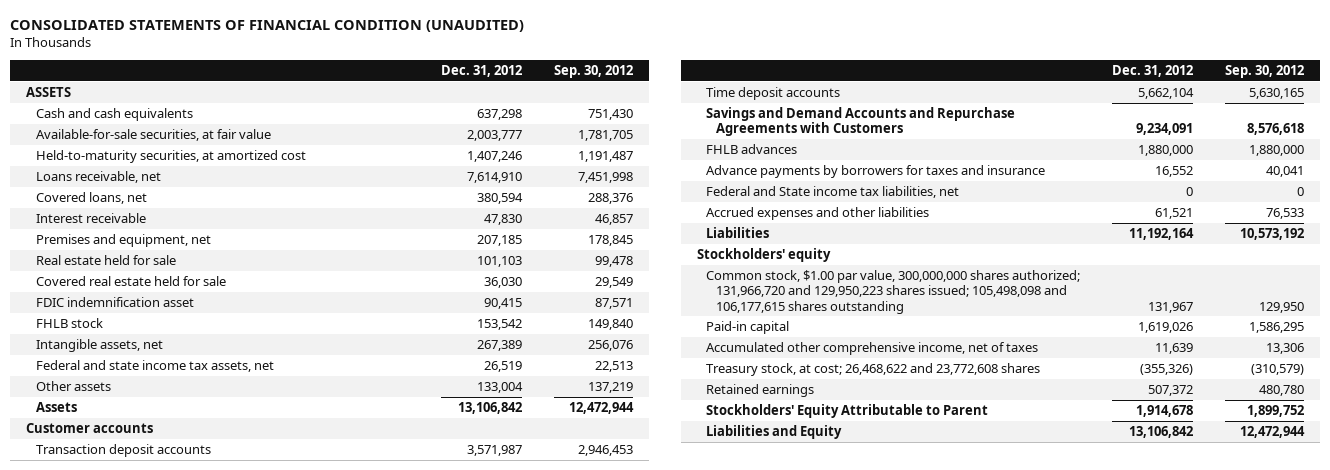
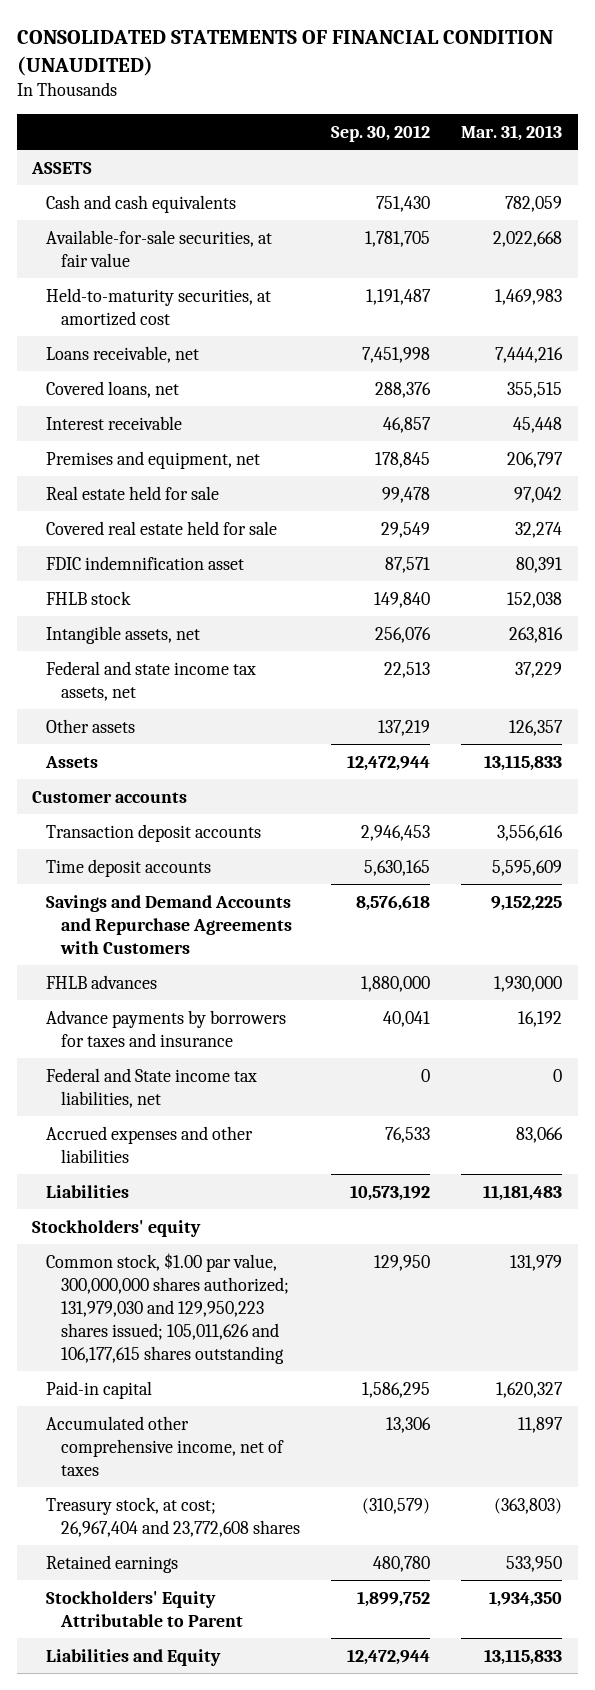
[441,64,523,77] Dec. 31, 2012 -> none
none -> [461,124,563,141] Mar. 31, 2013
[706,269,1081,314] Common stock, $1.00 par value, 300,000,000 shares authorized; 131,966,720 and 129,950,223 shares issued; 105,498,098 and 106,177,615 shares outstanding -> [46,1252,289,1364] Common stock, $1.00 par value, 300,000,000 shares authorized; 131,979,030 and 129,950,223 shares issued; 105,011,626 and 106,177,615 shares outstanding
[706,362,1041,376] Treasury stock, at cost; 26,468,622 and 23,772,608 shares -> [46,1496,300,1537] Treasury stock, at cost; 26,967,404 and 23,772,608 shares

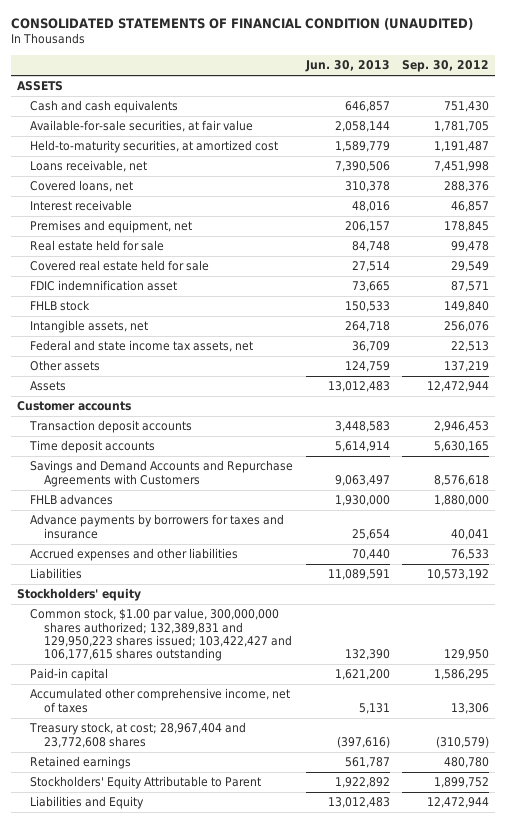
[461,124,563,141] Mar. 31, 2013 -> none
none -> [304,60,390,73] Jun. 30, 2013
[46,1067,258,1108] Federal and State income tax liabilities, net -> none
[46,1252,289,1364] Common stock, $1.00 par value, 300,000,000 shares authorized; 131,979,030 and 129,950,223 shares issued; 105,011,626 and 106,177,615 shares outstanding -> [30,608,292,662] Common stock, $1.00 par value, 300,000,000 shares authorized; 132,389,831 and 129,950,223 shares issued; 103,422,427 and 106,177,615 shares outstanding
[46,1496,300,1537] Treasury stock, at cost; 26,967,404 and 23,772,608 shares -> [29,722,247,748] Treasury stock, at cost; 28,967,404 and 23,772,608 shares

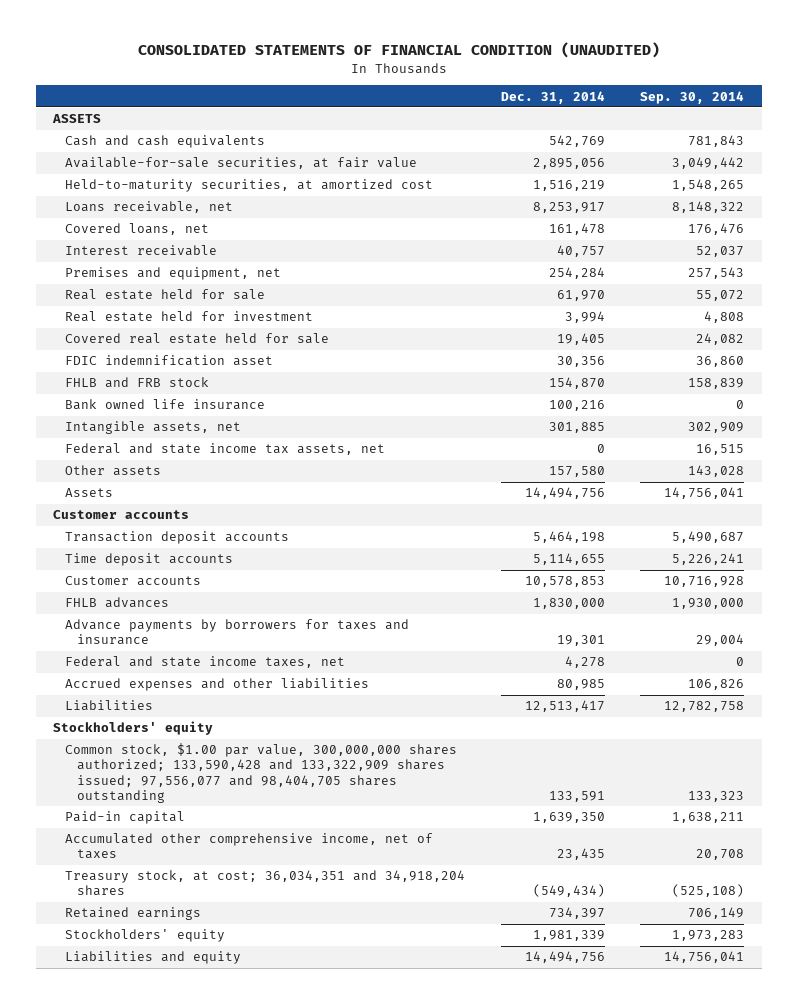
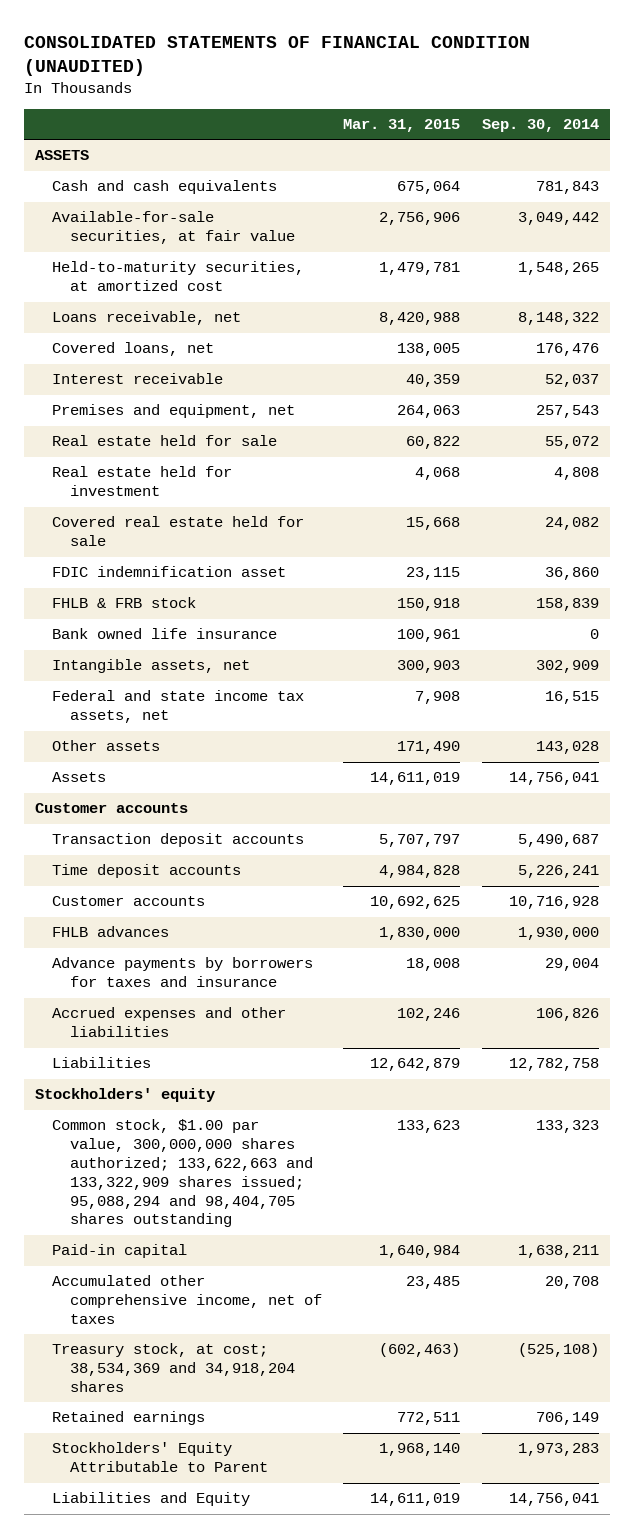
[500,90,605,104] Dec. 31, 2014 -> none
none -> [343,118,461,132] Mar. 31, 2015
[65,377,210,389] FHLB and FRB stock -> [52,597,197,609] FHLB & FRB stock
[65,656,346,669] Federal and state income taxes, net -> none
[65,743,458,803] Common stock, $1.00 par value, 300,000,000 shares authorized; 133,590,428 and 133,322,909 shares issued; 97,556,077 and 98,404,705 shares outstanding -> [52,1119,313,1228] Common stock, $1.00 par value, 300,000,000 shares authorized; 133,622,663 and 133,322,909 shares issued; 95,088,294 and 98,404,705 shares outstanding
[65,870,466,897] Treasury stock, at cost; 36,034,351 and 34,918,204 shares -> [52,1343,295,1393] Treasury stock, at cost; 38,534,369 and 34,918,204 shares
[65,929,226,943] Stockholders' equity -> [52,1442,268,1473] Stockholders' Equity Attributable to Parent
[65,951,242,965] Liabilities and equity -> [52,1492,251,1507] Liabilities and Equity

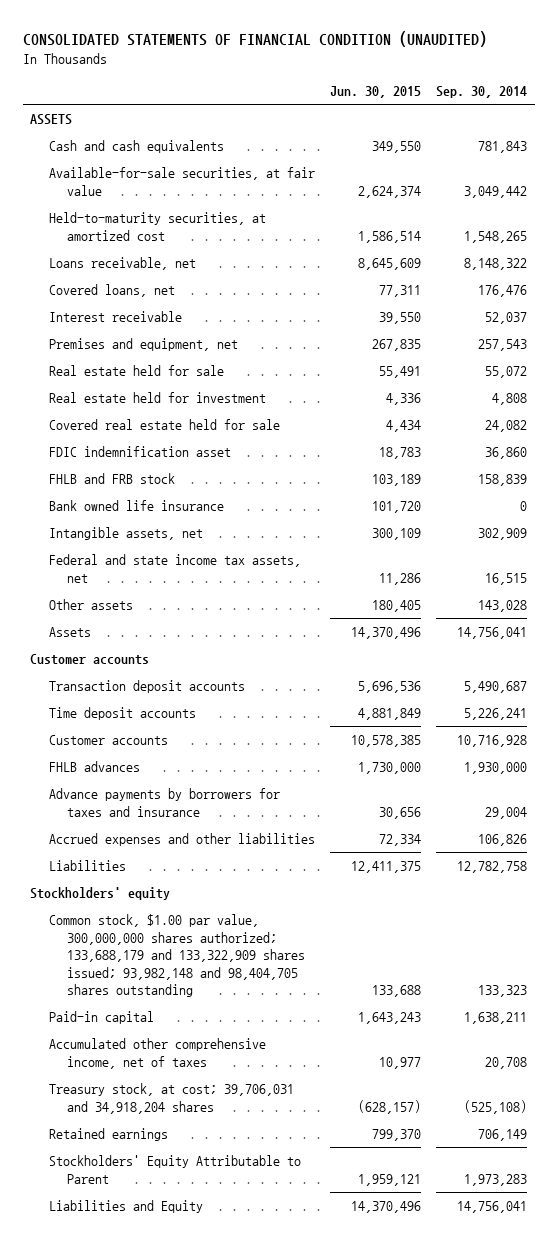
[343,118,461,132] Mar. 31, 2015 -> none
none -> [329,85,421,98] Jun. 30, 2015
[52,597,197,609] FHLB & FRB stock -> [48,473,175,485] FHLB and FRB stock
[52,1119,313,1228] Common stock, $1.00 par value, 300,000,000 shares authorized; 133,622,663 and 133,322,909 shares issued; 95,088,294 and 98,404,705 shares outstanding -> [48,914,305,998] Common stock, $1.00 par value, 300,000,000 shares authorized; 133,688,179 and 133,322,909 shares issued; 93,982,148 and 98,404,705 shares outstanding
[52,1343,295,1393] Treasury stock, at cost; 38,534,369 and 34,918,204 shares -> [48,1083,294,1114] Treasury stock, at cost; 39,706,031 and 34,918,204 shares

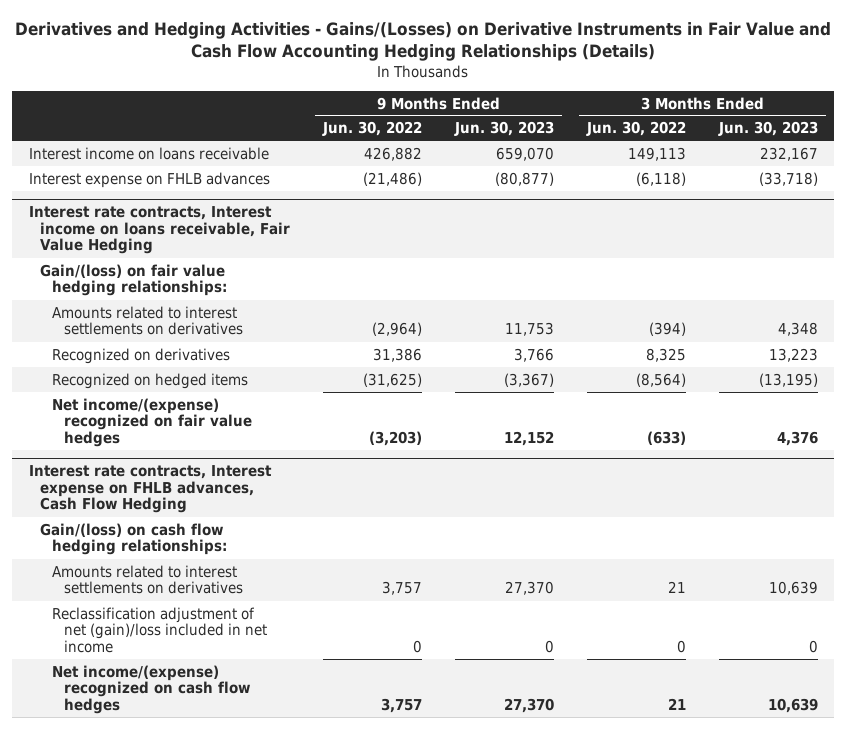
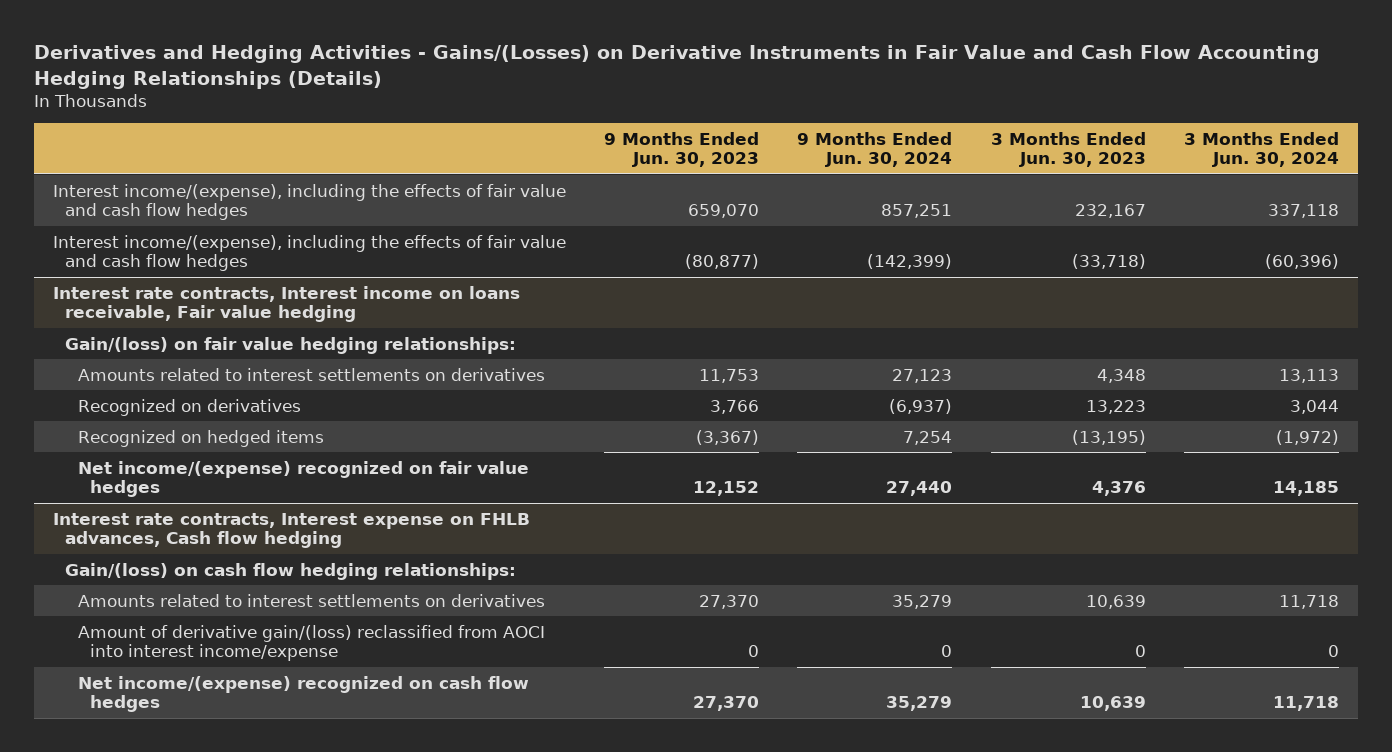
[322,121,423,137] Jun. 30, 2022 -> none
[586,121,687,137] Jun. 30, 2022 -> none
none -> [797,131,953,168] 9 Months Ended Jun. 30, 2024
none -> [1184,131,1340,168] 3 Months Ended Jun. 30, 2024
[28,146,269,160] Interest income on loans receivable -> [52,183,566,221] Interest income/(expense), including the effects of fair value and cash flow hedges
[28,171,270,188] Interest expense on FHLB advances -> [52,234,566,272] Interest income/(expense), including the effects of fair value and cash flow hedges
[28,206,291,255] Interest rate contracts, Interest income on loans receivable, Fair Value Hedging -> [52,285,520,323] Interest rate contracts, Interest income on loans receivable, Fair value hedging
[28,465,272,514] Interest rate contracts, Interest expense on FHLB advances, Cash Flow Hedging -> [52,512,530,549] Interest rate contracts, Interest expense on FHLB advances, Cash flow hedging
[52,606,267,654] Reclassification adjustment of net (gain)/loss included in net income -> [77,624,545,662] Amount of derivative gain/(loss) reclassified from AOCI into interest income/expense

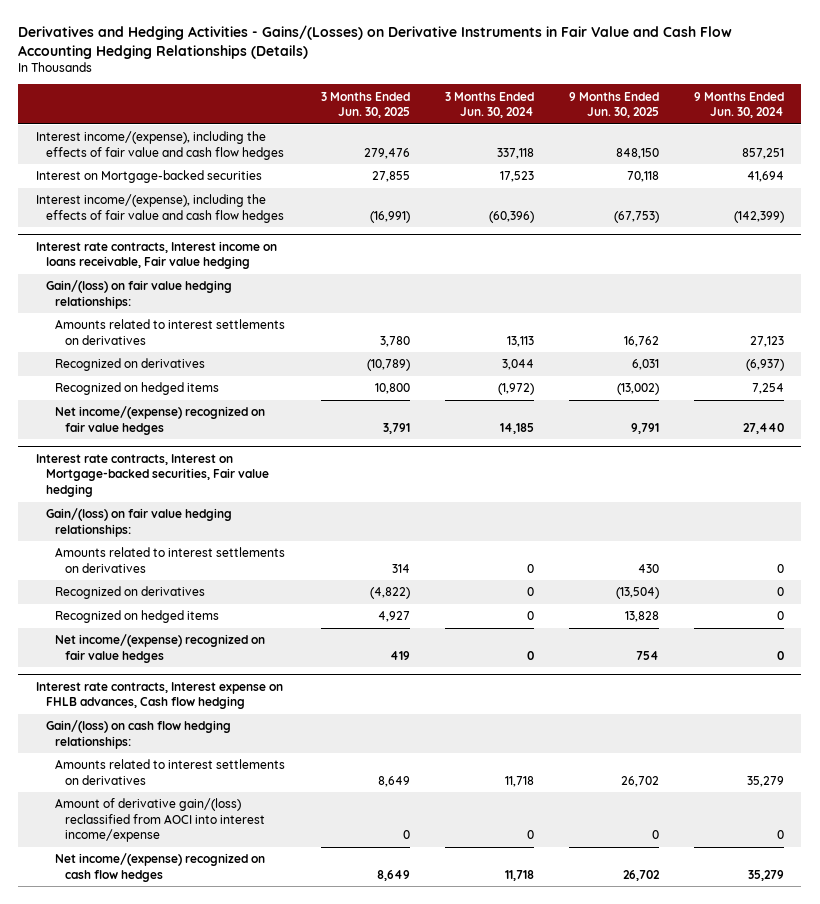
[604,131,760,168] 9 Months Ended Jun. 30, 2023 -> none
[990,131,1146,168] 3 Months Ended Jun. 30, 2023 -> none
none -> [320,91,410,119] 3 Months Ended Jun. 30, 2025
none -> [568,91,659,119] 9 Months Ended Jun. 30, 2025
none -> [35,170,262,184] Interest on Mortgage-backed securities
none -> [35,454,269,497] Interest rate contracts, Interest on Mortgage-backed securities, Fair value hedging
none -> [45,508,232,537] Gain/(loss) on fair value hedging relationships:
none -> [55,547,286,573] Amounts related to interest settlements on derivatives
none -> [55,586,206,600] Recognized on derivatives
none -> [55,610,220,624] Recognized on hedged items
none -> [55,634,266,663] Net income/(expense) recognized on fair value hedges

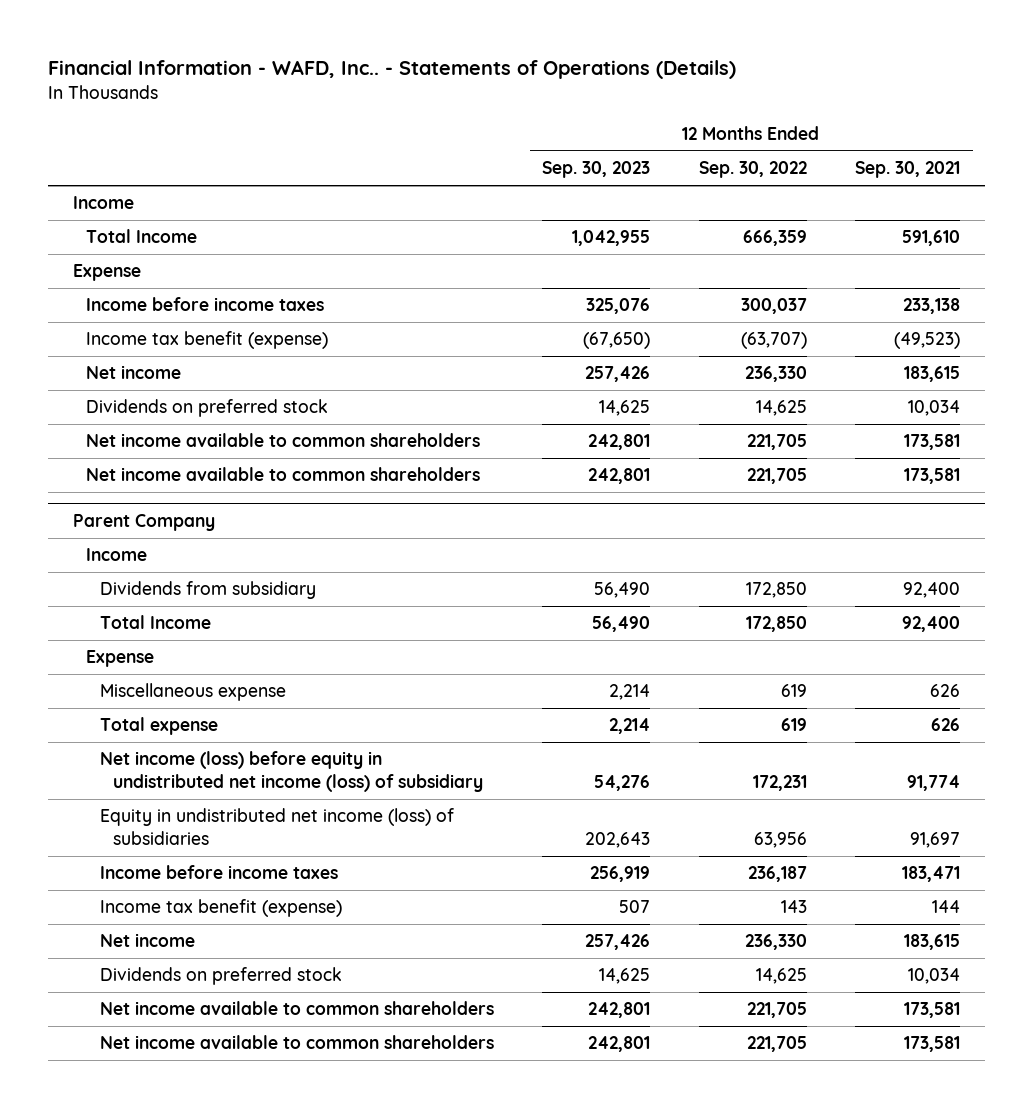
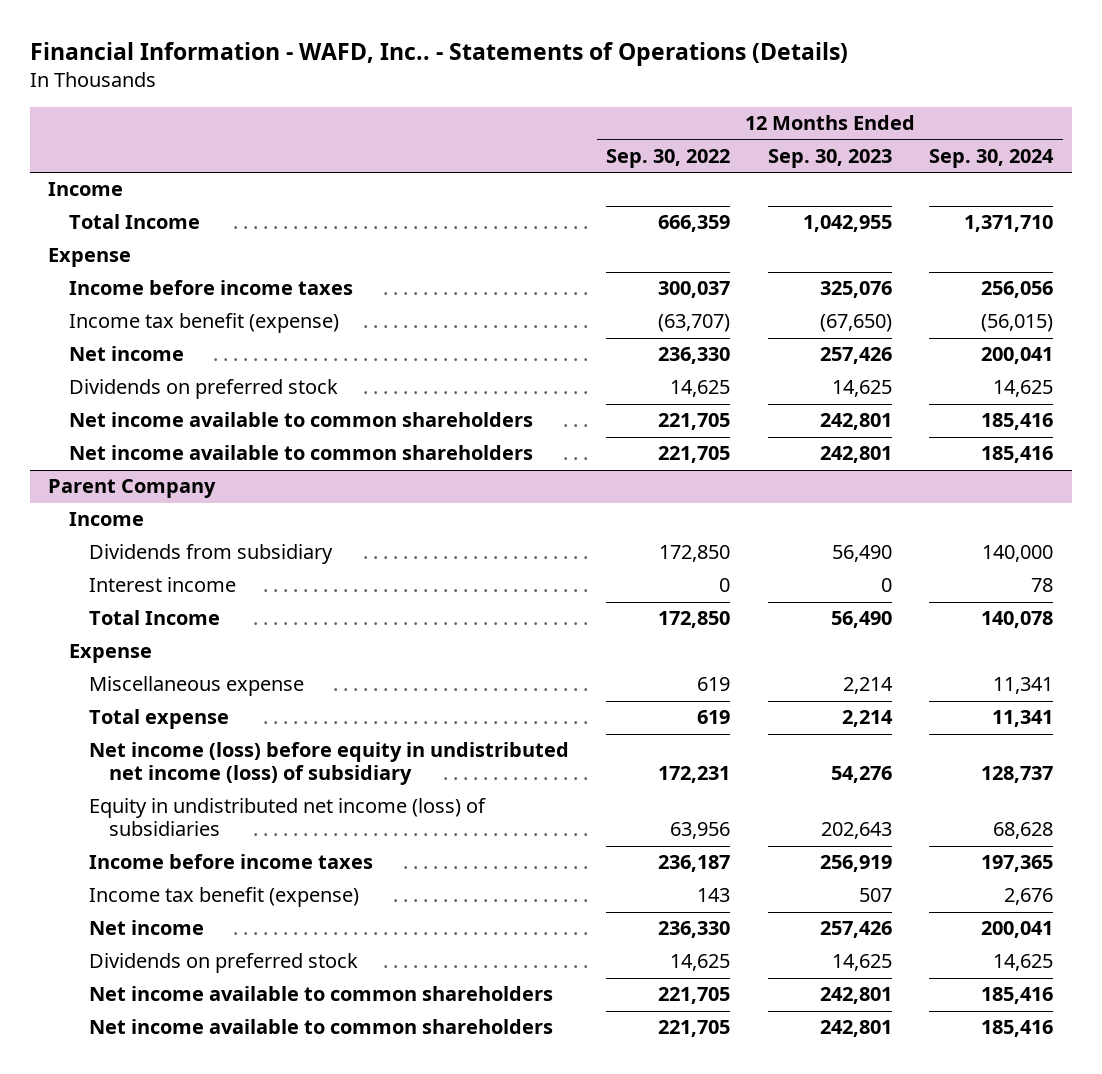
[855,161,961,179] Sep. 30, 2021 -> none
none -> [929,148,1055,168] Sep. 30, 2024
none -> [89,577,237,593] Interest income

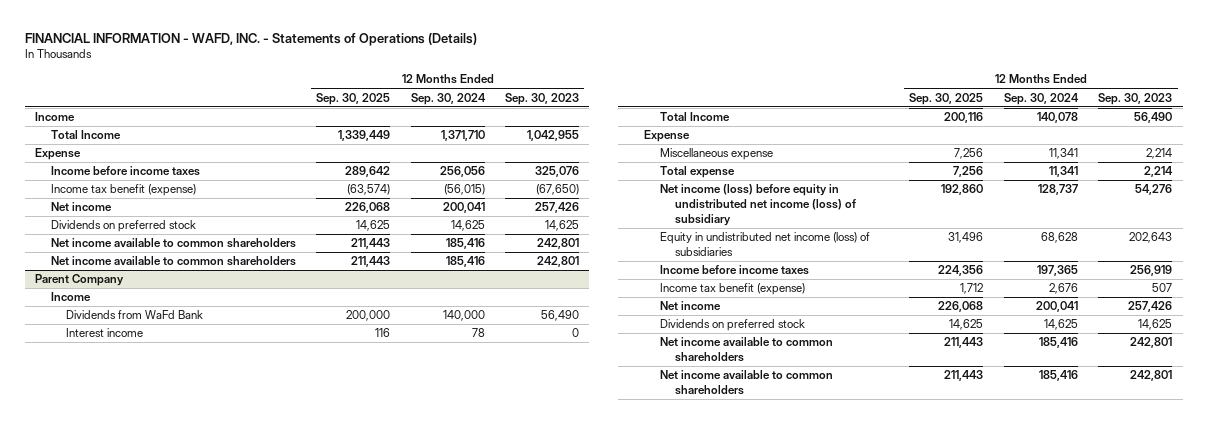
[29,42,848,67] Financial Information - WAFD, Inc.. - Statements of Operations (Details) -> [24,32,477,46] FINANCIAL INFORMATION - WAFD, INC. - Statements of Operations (Details)
[606,148,731,168] Sep. 30, 2022 -> none
none -> [316,92,391,105] Sep. 30, 2025
[89,544,334,565] Dividends from subsidiary -> [66,310,204,320] Dividends from WaFd Bank

